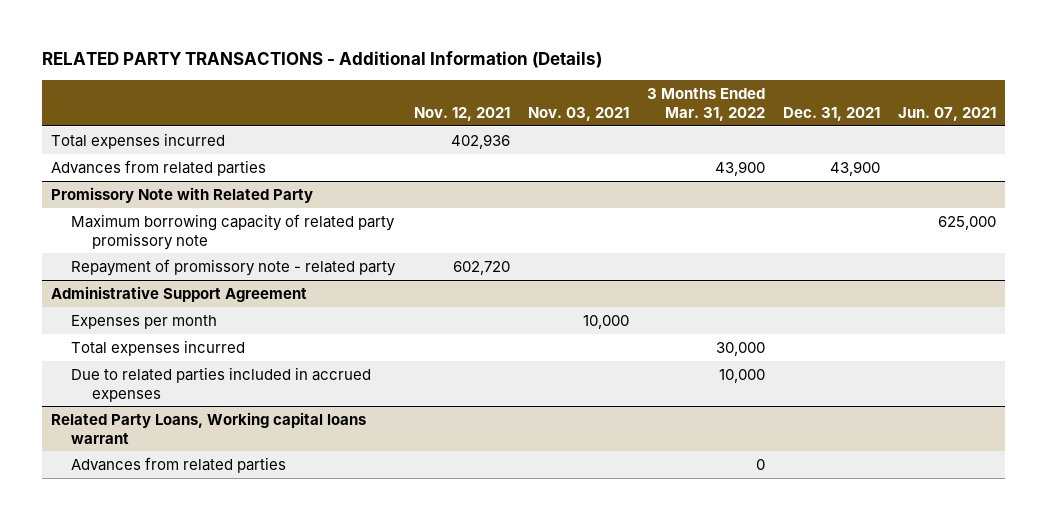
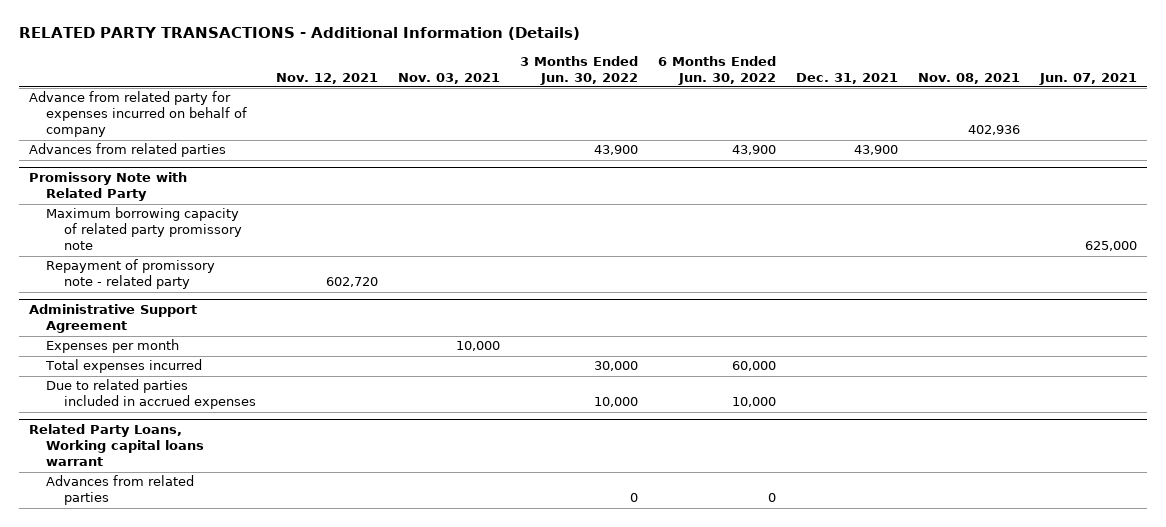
[646,88,765,121] 3 Months Ended Mar. 31, 2022 -> none
none -> [520,55,639,85] 3 Months Ended Jun. 30, 2022
none -> [658,55,777,85] 6 Months Ended Jun. 30, 2022
none -> [918,72,1021,84] Nov. 08, 2021
[51,132,226,149] Total expenses incurred -> none
none -> [28,91,248,138] Advance from related party for expenses incurred on behalf of company

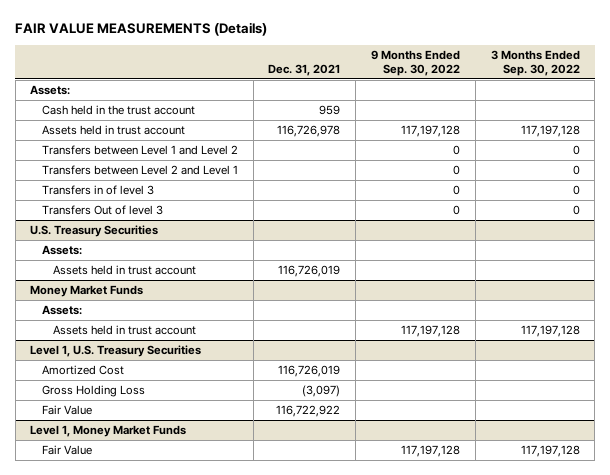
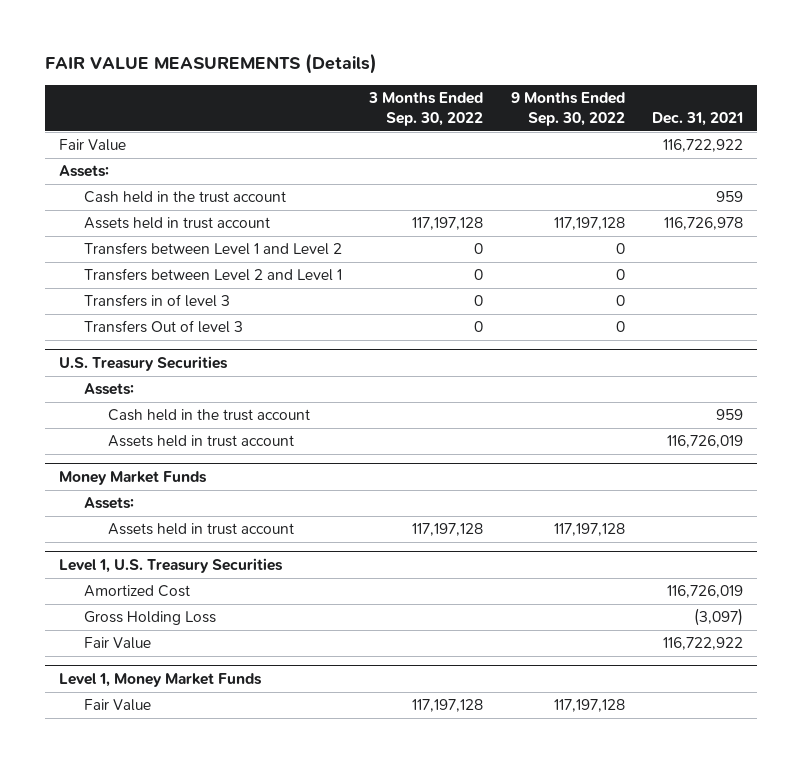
none -> [58,139,126,152] Fair Value
none -> [108,409,311,422] Cash held in the trust account

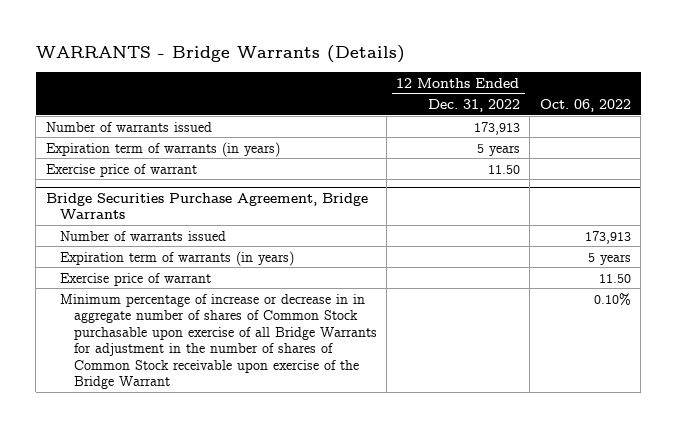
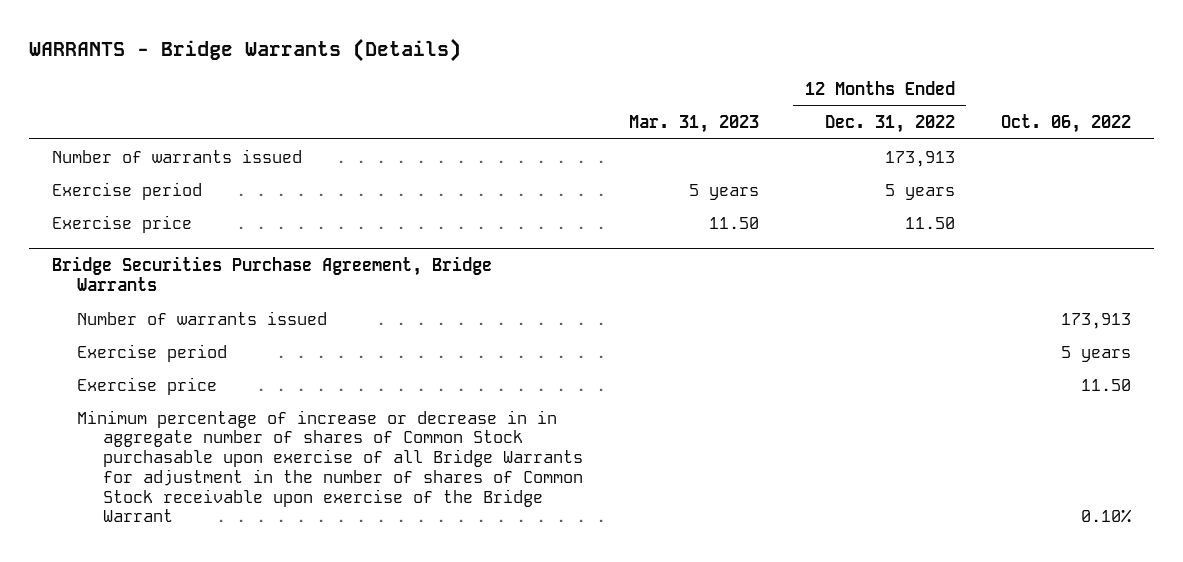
none -> [628,115,759,134] Mar. 31, 2023
[45,141,280,157] Expiration term of warrants (in years) -> [52,181,203,200] Exercise period
[45,163,197,177] Exercise price of warrant -> [52,214,193,233] Exercise price
[59,250,294,266] Expiration term of warrants (in years) -> [77,343,228,362] Exercise period
[59,272,211,286] Exercise price of warrant -> [77,376,218,395] Exercise price

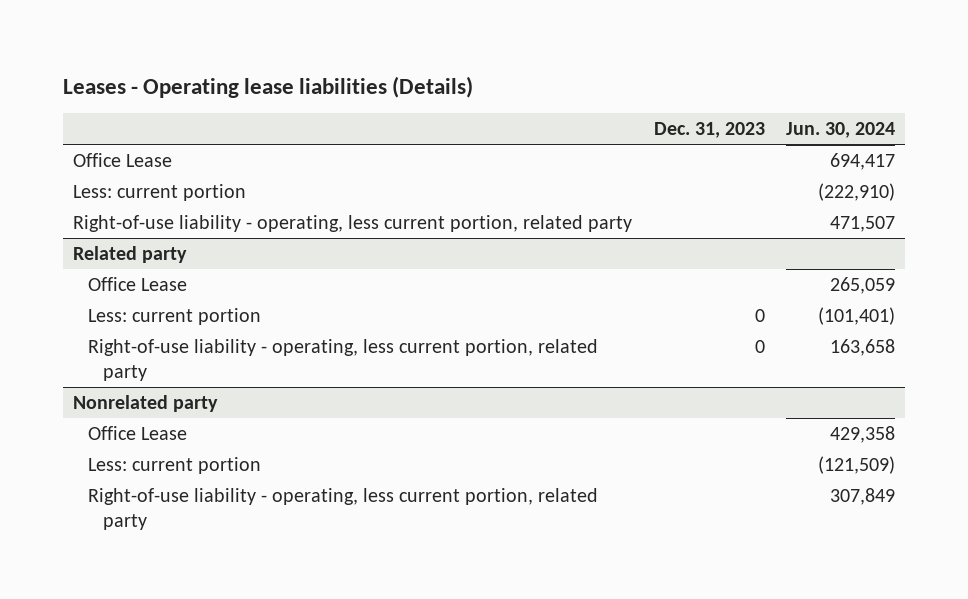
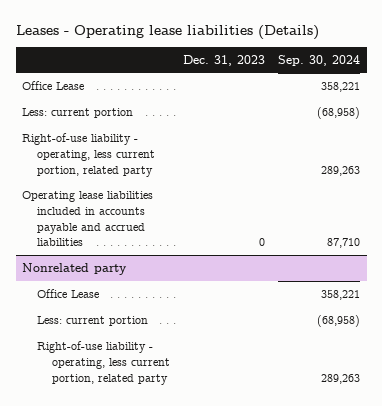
[785,122,895,139] Jun. 30, 2024 -> none
none -> [278,54,361,66] Sep. 30, 2024
[73,245,188,263] Related party -> none
[88,276,188,291] Office Lease -> none
[88,307,262,325] Less: current portion -> none
[88,338,599,382] Right-of-use liability - operating, less current portion, related party -> none
none -> [22,190,154,247] Operating lease liabilities included in accounts payable and accrued liabilities

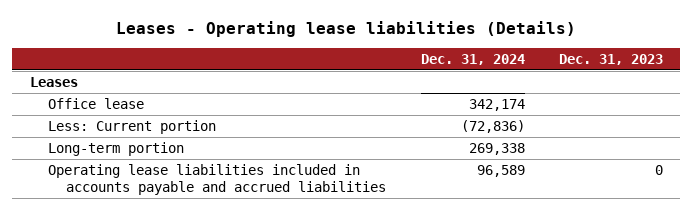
[278,54,361,66] Sep. 30, 2024 -> none
none -> [420,54,525,66] Dec. 31, 2024
none -> [29,76,78,87] Leases
[22,80,85,90] Office Lease -> [48,97,145,109] Office lease
[22,107,134,118] Less: current portion -> [48,119,217,134] Less: Current portion
[22,132,156,177] Right-of-use liability - operating, less current portion, related party -> [48,141,185,156] Long-term portion
[22,262,128,275] Nonrelated party -> none
[37,288,100,298] Office Lease -> none
[37,315,149,326] Less: current portion -> none
[37,340,170,385] Right-of-use liability - operating, less current portion, related party -> none

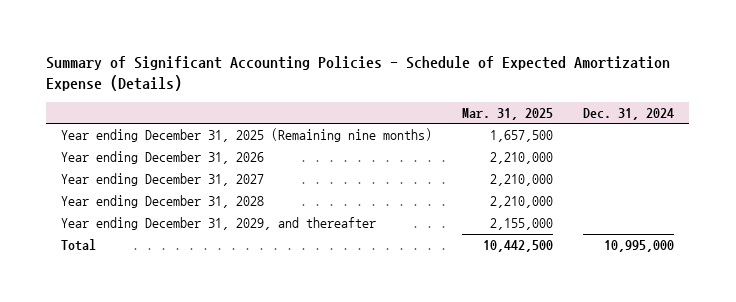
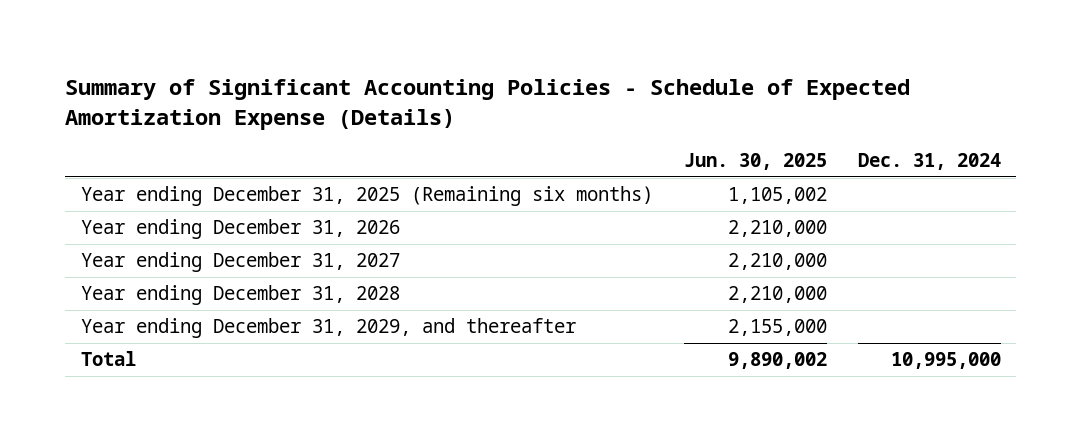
[462,108,554,121] Mar. 31, 2025 -> none
none -> [683,153,827,171] Jun. 30, 2025
[61,128,433,143] Year ending December 31, 2025 (Remaining nine months) -> [80,186,653,207] Year ending December 31, 2025 (Remaining six months)

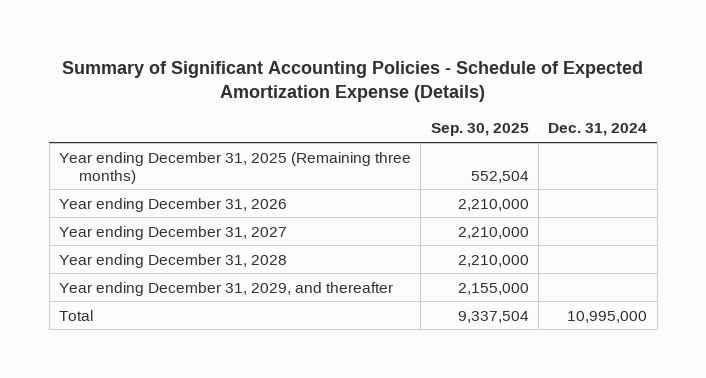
[683,153,827,171] Jun. 30, 2025 -> none
none -> [430,123,529,137] Sep. 30, 2025
[80,186,653,207] Year ending December 31, 2025 (Remaining six months) -> [59,151,412,184] Year ending December 31, 2025 (Remaining three months)

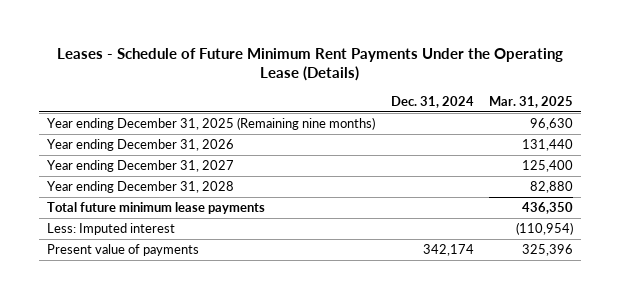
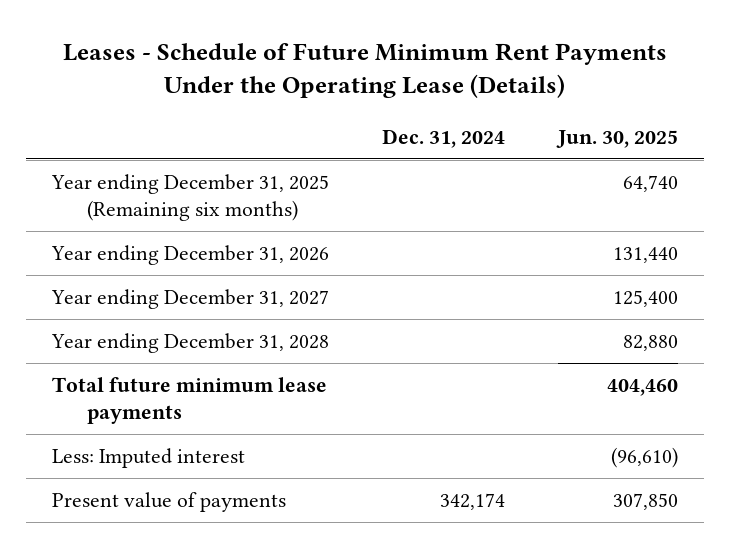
[489,95,574,108] Mar. 31, 2025 -> none
none -> [555,129,678,148] Jun. 30, 2025
[47,116,376,130] Year ending December 31, 2025 (Remaining nine months) -> [51,174,330,222] Year ending December 31, 2025 (Remaining six months)

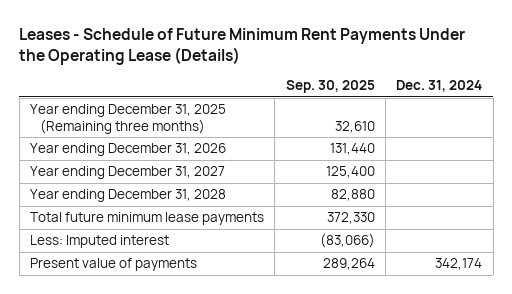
[555,129,678,148] Jun. 30, 2025 -> none
none -> [285,80,375,94] Sep. 30, 2025
[51,174,330,222] Year ending December 31, 2025 (Remaining six months) -> [29,104,226,134] Year ending December 31, 2025 (Remaining three months)

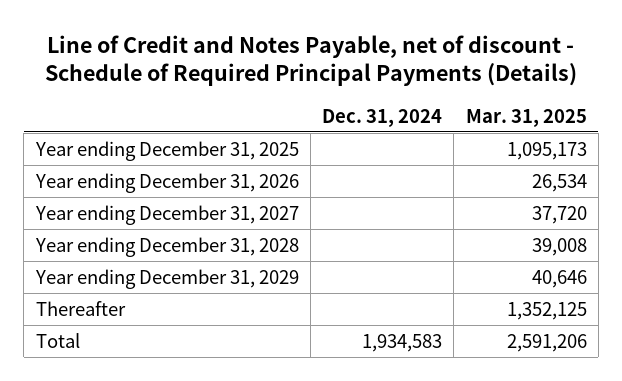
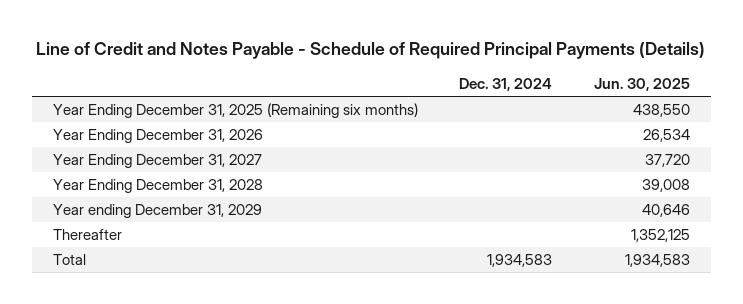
[45,34,578,87] Line of Credit and Notes Payable, net of discount - Schedule of Required Principal Payments (Details) -> [36,42,706,60] Line of Credit and Notes Payable - Schedule of Required Principal Payments (Details)
[465,108,587,127] Mar. 31, 2025 -> none
none -> [593,77,690,91] Jun. 30, 2025
[34,140,299,161] Year ending December 31, 2025 -> [52,103,418,119] Year Ending December 31, 2025 (Remaining six months)
[34,172,299,193] Year ending December 31, 2026 -> [52,129,263,144] Year Ending December 31, 2026
[34,204,299,225] Year ending December 31, 2027 -> [52,154,262,169] Year Ending December 31, 2027
[34,236,299,257] Year ending December 31, 2028 -> [52,179,263,194] Year Ending December 31, 2028

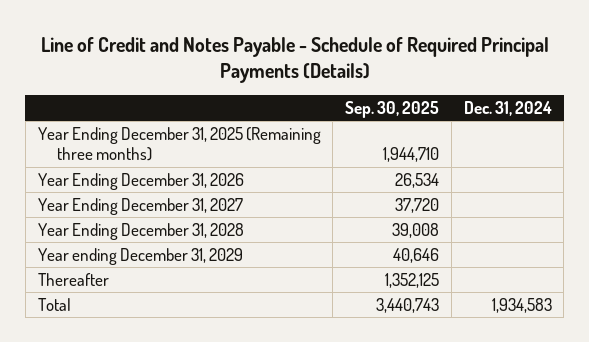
[593,77,690,91] Jun. 30, 2025 -> none
none -> [345,100,440,118] Sep. 30, 2025
[52,103,418,119] Year Ending December 31, 2025 (Remaining six months) -> [37,126,321,162] Year Ending December 31, 2025 (Remaining three months)

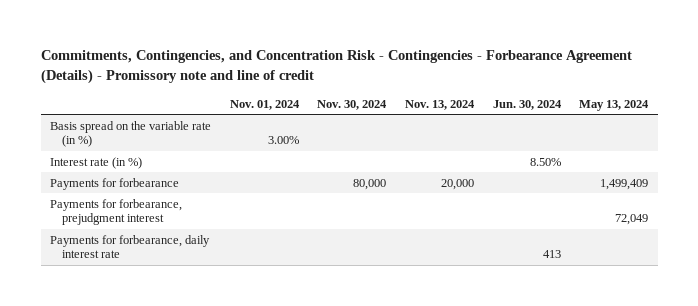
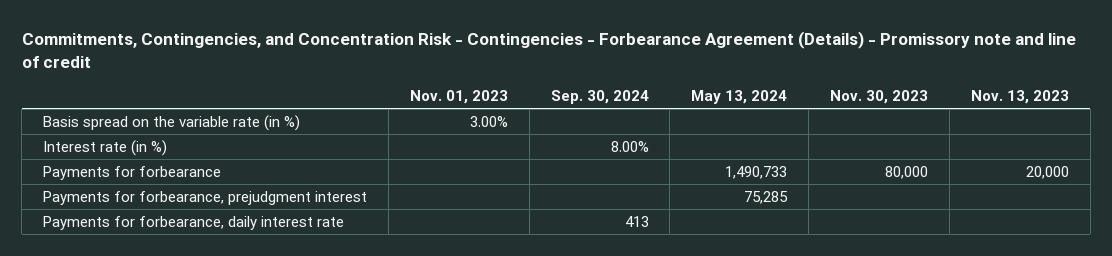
[229,99,300,110] Nov. 01, 2024 -> none
[317,99,388,110] Nov. 30, 2024 -> none
[405,99,476,110] Nov. 13, 2024 -> none
[492,99,562,110] Jun. 30, 2024 -> none
none -> [409,89,508,104] Nov. 01, 2023
none -> [550,89,649,104] Sep. 30, 2024
none -> [830,89,929,104] Nov. 30, 2023
none -> [970,89,1069,104] Nov. 13, 2023
[600,178,649,190] 1,499,409 -> [725,165,788,179] 1,490,733
[615,214,649,226] 72,049 -> [744,190,789,204] 75,285

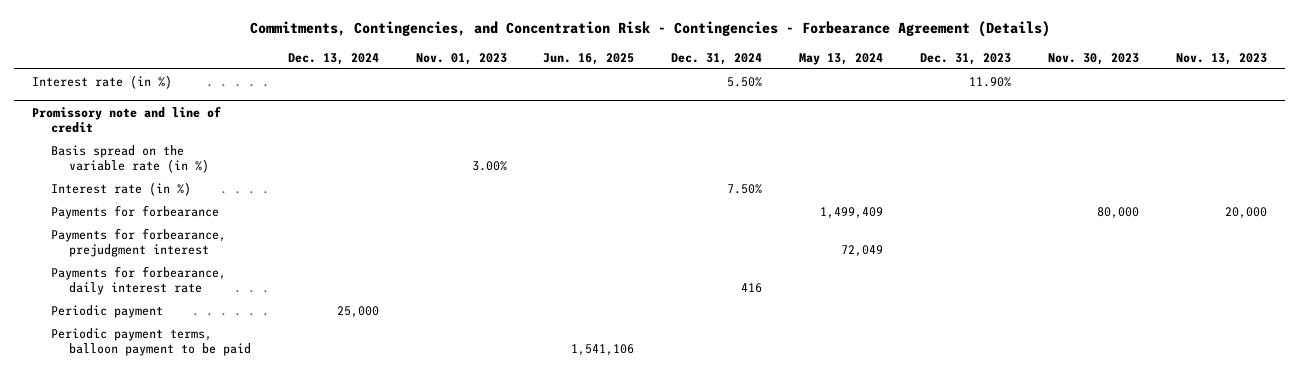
[21,31,1076,69] Commitments, Contingencies, and Concentration Risk - Contingencies - Forbearance Agreement (Details) - Promissory note and line of credit -> [249,21,1050,38] Commitments, Contingencies, and Concentration Risk - Contingencies - Forbearance Agreement (Details)
[550,89,649,104] Sep. 30, 2024 -> none
none -> [287,52,379,65] Dec. 13, 2024
none -> [543,52,635,65] Jun. 16, 2025
none -> [671,52,763,65] Dec. 31, 2024
none -> [920,52,1012,65] Dec. 31, 2023
[43,114,301,131] Basis spread on the variable rate (in %) -> none
[43,165,222,180] Payments for forbearance -> none
[43,190,368,205] Payments for forbearance, prejudgment interest -> none
[43,215,345,230] Payments for forbearance, daily interest rate -> none
none -> [32,105,222,133] Promissory note and line of credit
none -> [50,144,209,174] Basis spread on the variable rate (in %)
none -> [50,181,191,196] Interest rate (in %)
none -> [50,204,219,219] Payments for forbearance
none -> [50,227,226,258] Payments for forbearance, prejudgment interest
none -> [50,265,226,296] Payments for forbearance, daily interest rate
none -> [50,304,163,318] Periodic payment
none -> [50,327,251,357] Periodic payment terms, balloon payment to be paid

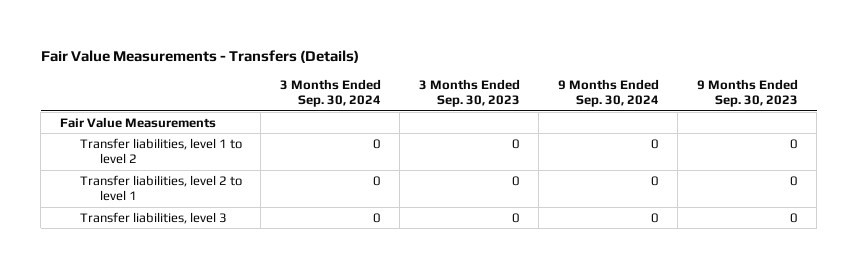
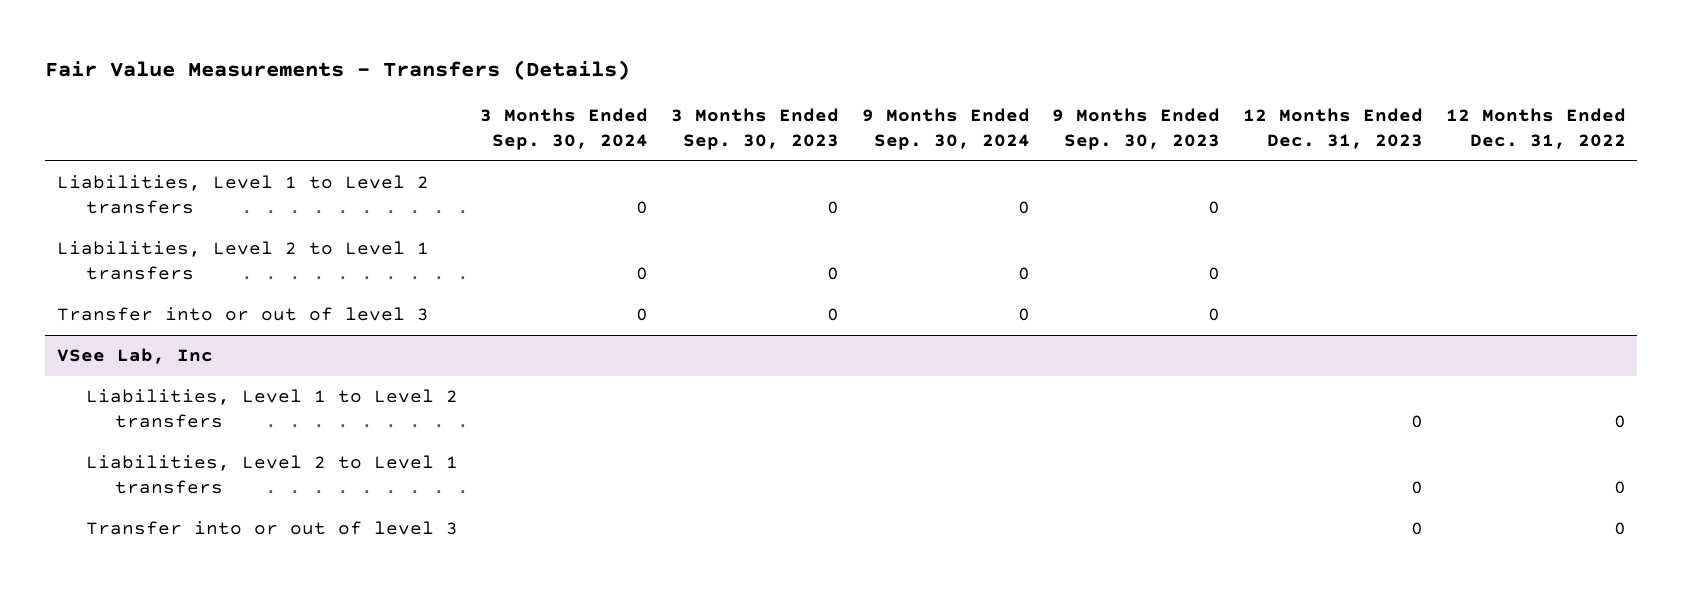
none -> [1243,108,1424,150] 12 Months Ended Dec. 31, 2023
none -> [1445,108,1626,150] 12 Months Ended Dec. 31, 2022
[59,116,216,128] Fair Value Measurements -> none
[79,137,242,165] Transfer liabilities, level 1 to level 2 -> [56,175,429,214] Liabilities, Level 1 to Level 2 transfers
[79,174,242,202] Transfer liabilities, level 2 to level 1 -> [56,241,429,280] Liabilities, Level 2 to Level 1 transfers
[79,211,227,224] Transfer liabilities, level 3 -> [56,307,429,322] Transfer into or out of level 3
none -> [56,348,213,365] VSee Lab, Inc
none -> [85,389,458,428] Liabilities, Level 1 to Level 2 transfers
none -> [85,455,458,494] Liabilities, Level 2 to Level 1 transfers
none -> [85,521,458,536] Transfer into or out of level 3

